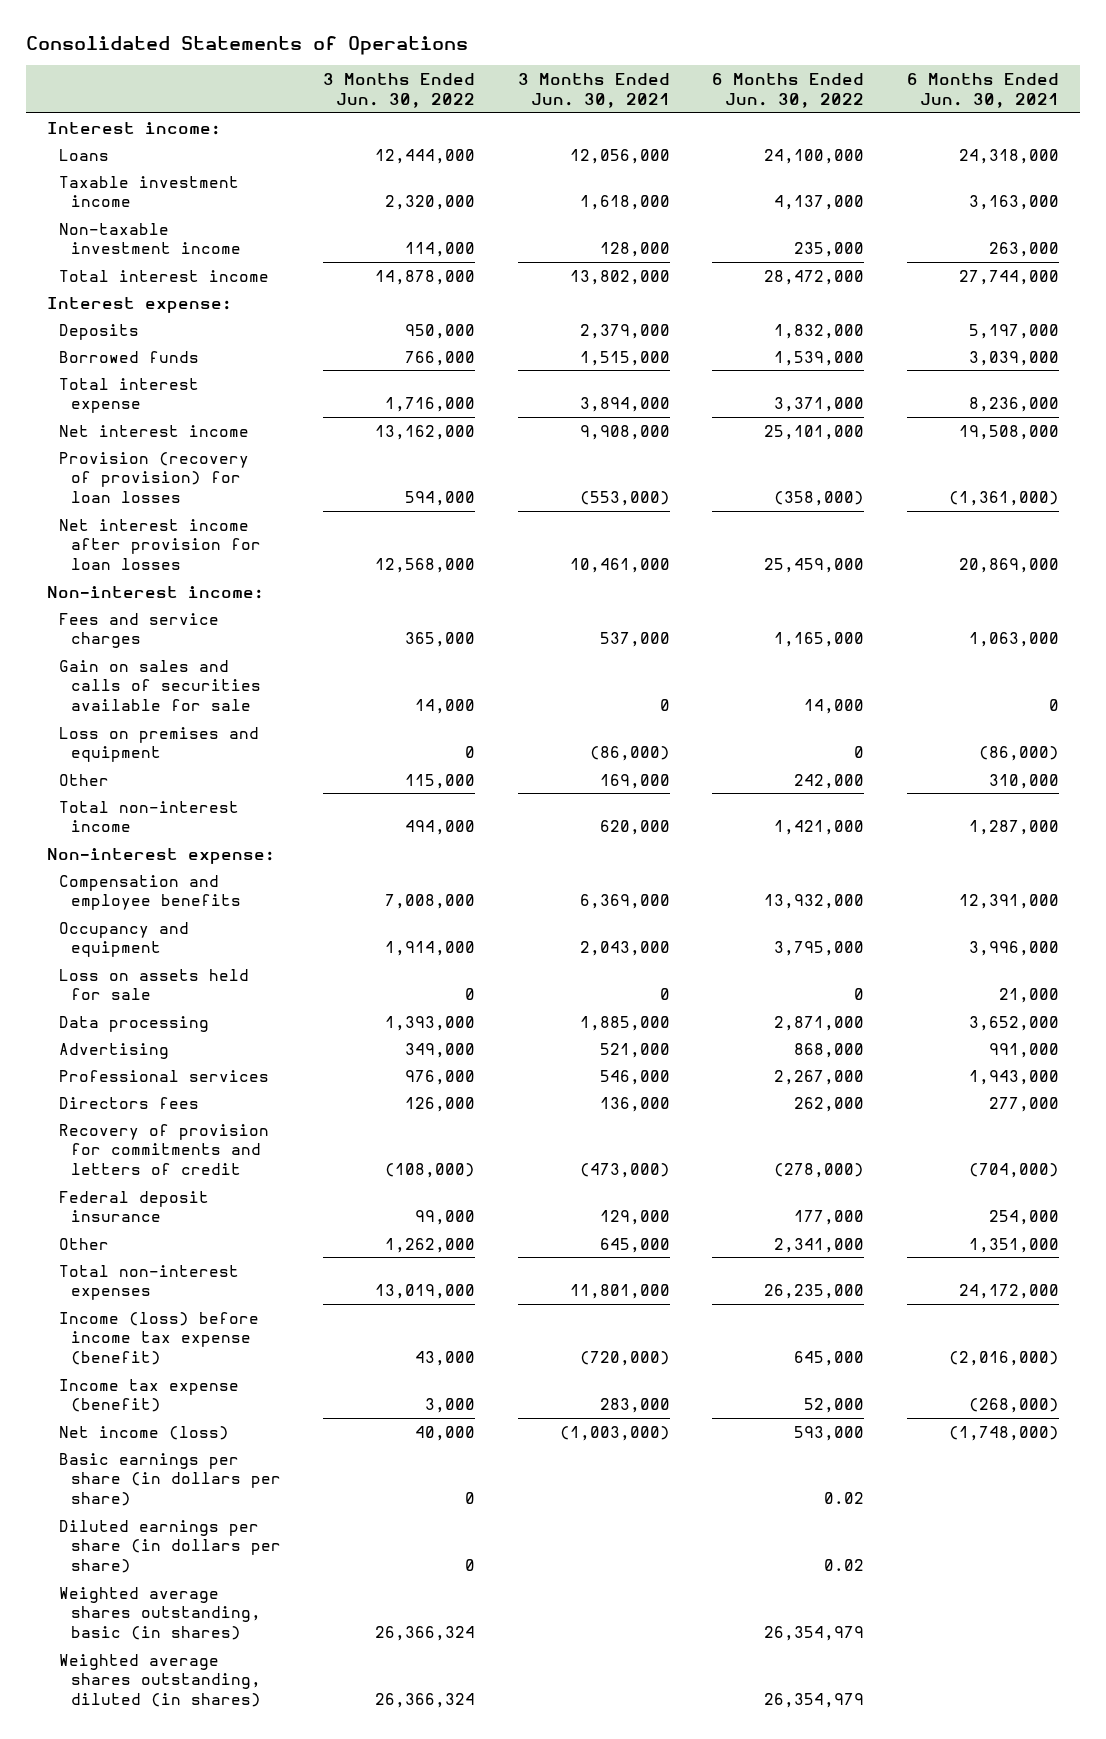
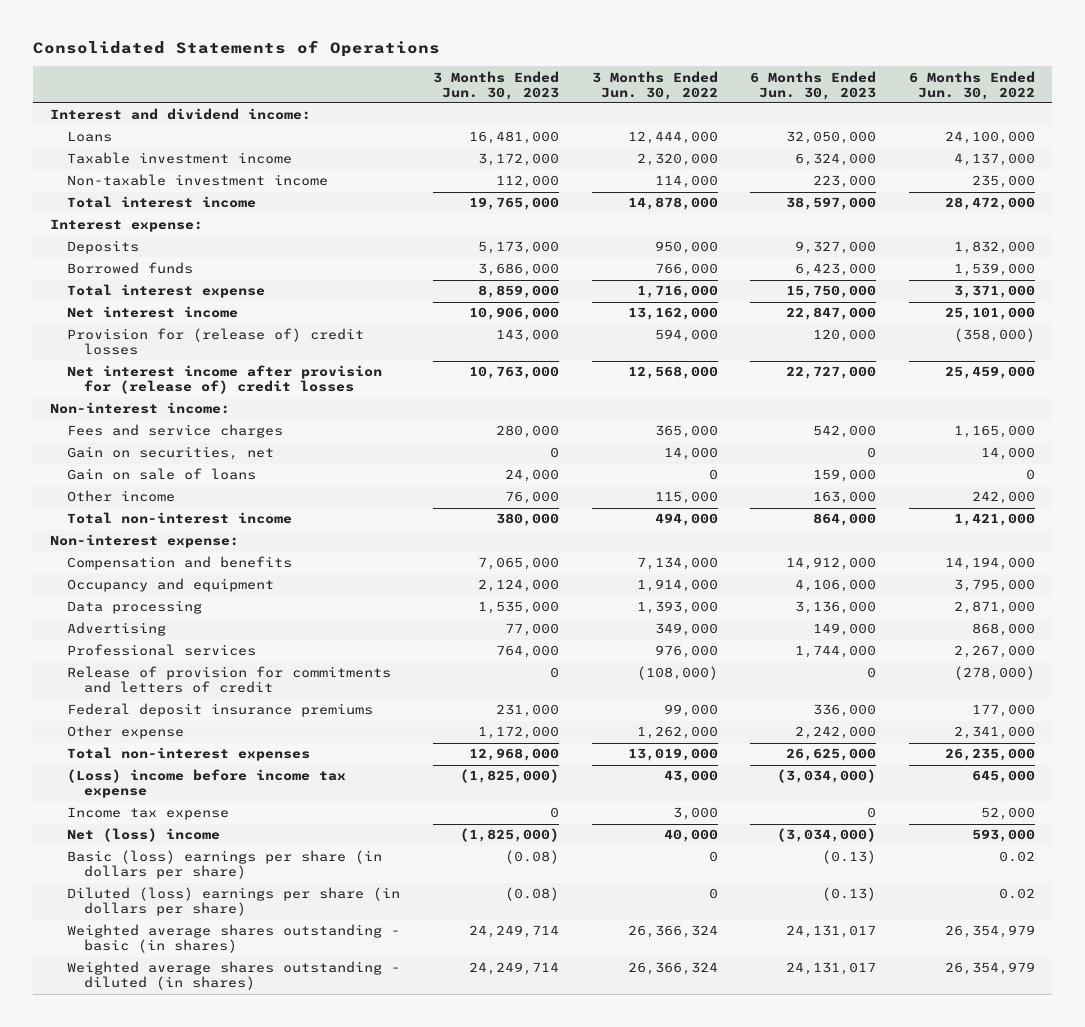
[517,72,670,108] 3 Months Ended Jun. 30, 2021 -> none
[906,72,1059,108] 6 Months Ended Jun. 30, 2021 -> none
none -> [432,70,559,100] 3 Months Ended Jun. 30, 2023
none -> [750,70,877,100] 6 Months Ended Jun. 30, 2023
[47,121,222,135] Interest income: -> [49,108,311,121] Interest and dividend income:
[58,451,249,504] Provision (recovery of provision) for loan losses -> [66,328,364,356] Provision for (release of) credit losses
[58,518,261,571] Net interest income after provision for loan losses -> [66,365,382,395] Net interest income after provision for (release of) credit losses
[58,726,259,763] Loss on premises and equipment -> none
[58,659,261,712] Gain on sales and calls of securities available for sale -> [66,446,274,461] Gain on securities, net
none -> [66,468,256,481] Gain on sale of loans
[58,773,109,786] Other -> [66,490,175,503] Other income
[58,874,241,911] Compensation and employee benefits -> [66,556,292,571] Compensation and benefits
[385,894,476,910] 7,008,000 -> [636,557,718,571] 7,134,000
[764,894,865,910] 13,932,000 -> [945,557,1036,571] 14,194,000
[58,968,249,1001] Loss on assets held for sale -> none
[58,1096,199,1109] Directors fees -> none
[58,1123,269,1176] Recovery of provision for commitments and letters of credit -> [66,666,391,694] Release of provision for commitments and letters of credit
[58,1190,209,1223] Federal deposit insurance -> [66,703,373,718] Federal deposit insurance premiums
[58,1237,109,1250] Other -> [66,725,184,740] Other expense
[58,1311,259,1366] Income (loss) before income tax expense (benefit) -> [66,769,346,799] (Loss) income before income tax expense
[58,1378,239,1413] Income tax expense (benefit) -> [66,807,229,821] Income tax expense
[58,1425,229,1440] Net income (loss) -> [66,828,220,843] Net (loss) income
[58,1452,281,1507] Basic earnings per share (in dollars per share) -> [66,850,382,880] Basic (loss) earnings per share (in dollars per share)
[58,1519,281,1574] Diluted earnings per share (in dollars per share) -> [66,887,400,917] Diluted (loss) earnings per share (in dollars per share)
[58,1586,261,1641] Weighted average shares outstanding, basic (in shares) -> [66,924,400,954] Weighted average shares outstanding - basic (in shares)
[58,1653,261,1708] Weighted average shares outstanding, diluted (in shares) -> [66,961,400,991] Weighted average shares outstanding - diluted (in shares)

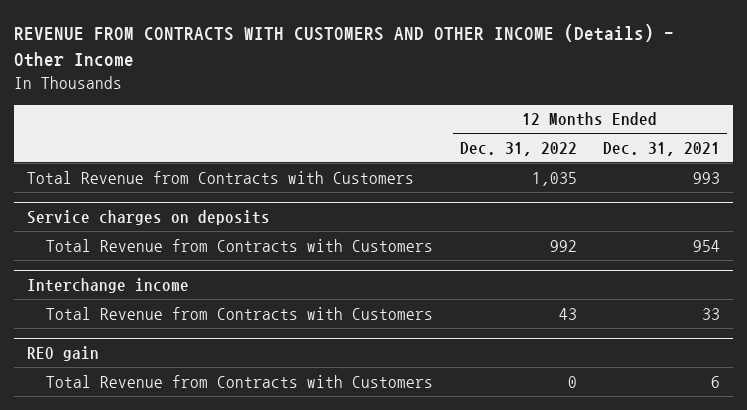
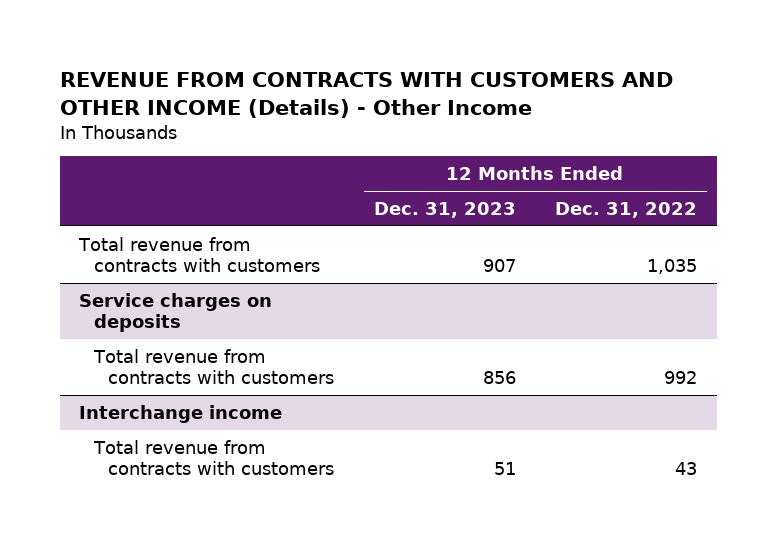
[603,141,721,156] Dec. 31, 2021 -> none
none -> [373,201,516,218] Dec. 31, 2023
[26,170,414,184] Total Revenue from Contracts with Customers -> [78,236,320,272] Total revenue from contracts with customers
[46,238,434,252] Total Revenue from Contracts with Customers -> [92,348,335,384] Total revenue from contracts with customers
[26,345,99,361] REO gain -> none
[46,374,434,388] Total Revenue from Contracts with Customers -> none
[46,306,434,320] Total Revenue from Contracts with Customers -> [92,439,335,475] Total revenue from contracts with customers

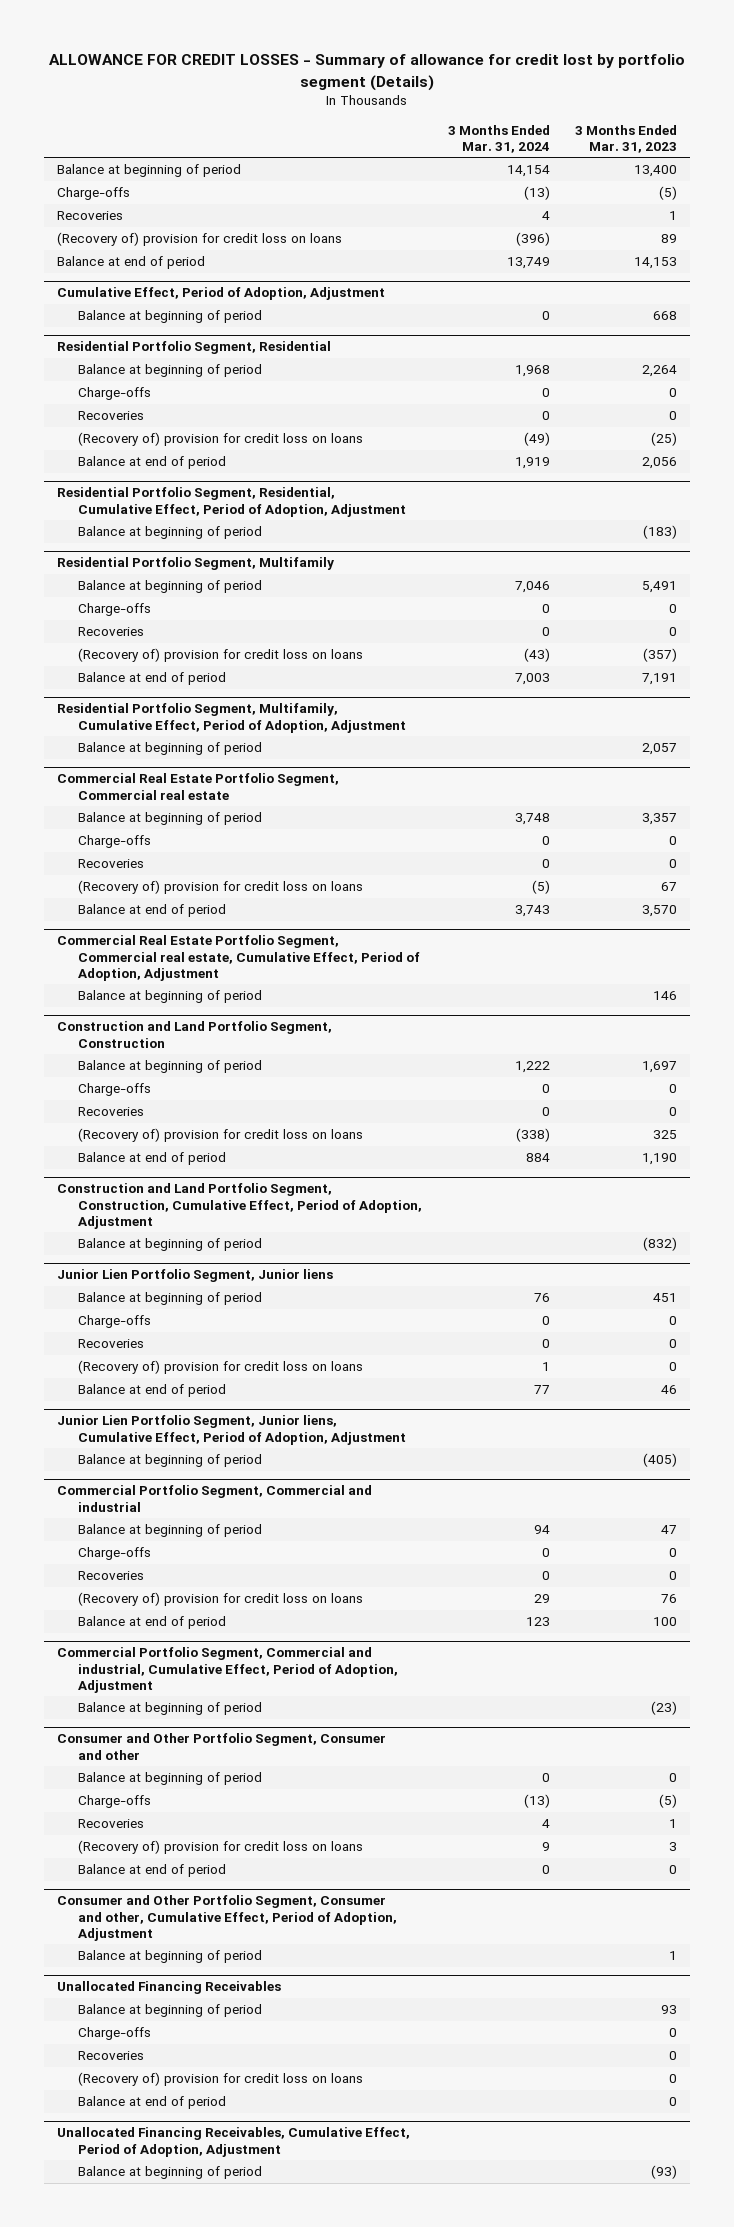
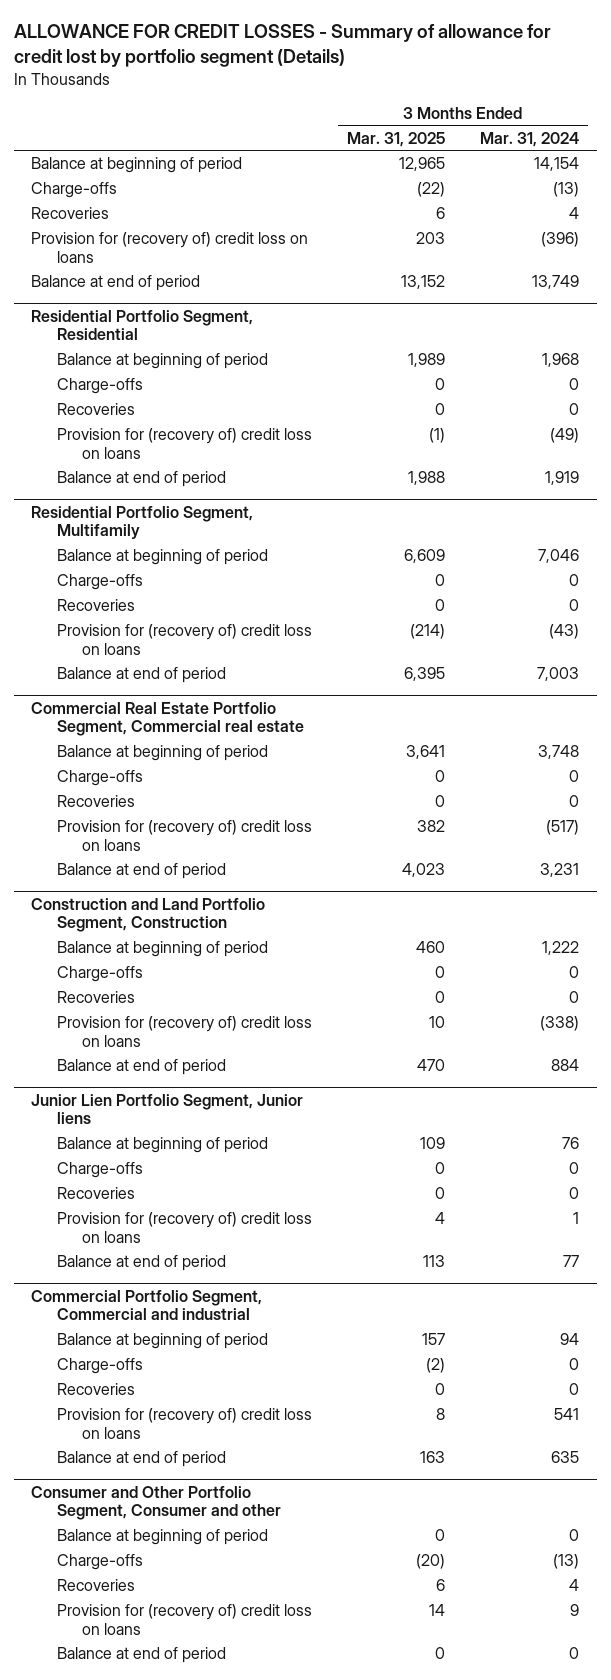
[575,124,678,154] 3 Months Ended Mar. 31, 2023 -> none
none -> [346,131,445,147] Mar. 31, 2025
[56,232,342,247] (Recovery of) provision for credit loss on loans -> [31,232,309,263] Provision for (recovery of) credit loss on loans
[56,287,385,301] Cumulative Effect, Period of Adoption, Adjustment -> none
[78,310,263,324] Balance at beginning of period -> none
[78,432,364,447] (Recovery of) provision for credit loss on loans -> [56,428,312,459] Provision for (recovery of) credit loss on loans
[56,487,407,517] Residential Portfolio Segment, Residential, Cumulative Effect, Period of Adoption, Adjustment -> none
[78,526,263,540] Balance at beginning of period -> none
[78,648,364,663] (Recovery of) provision for credit loss on loans -> [56,624,312,655] Provision for (recovery of) credit loss on loans
[56,703,407,733] Residential Portfolio Segment, Multifamily, Cumulative Effect, Period of Adoption, Adjustment -> none
[78,742,263,756] Balance at beginning of period -> none
[56,935,421,981] Commercial Real Estate Portfolio Segment, Commercial real estate, Cumulative Effect, Period of Adoption, Adjustment -> none
[78,990,263,1004] Balance at beginning of period -> none
[78,880,364,895] (Recovery of) provision for credit loss on loans -> [56,820,312,851] Provision for (recovery of) credit loss on loans
[531,880,550,895] (5) -> [546,820,580,836] (517)
[514,905,550,918] 3,743 -> [540,863,580,878] 3,231
[78,1128,364,1143] (Recovery of) provision for credit loss on loans -> [56,1016,312,1047] Provision for (recovery of) credit loss on loans
[56,1183,423,1229] Construction and Land Portfolio Segment, Construction, Cumulative Effect, Period of Adoption, Adjustment -> none
[78,1238,263,1252] Balance at beginning of period -> none
[78,1360,364,1375] (Recovery of) provision for credit loss on loans -> [56,1212,312,1243] Provision for (recovery of) credit loss on loans
[56,1415,407,1445] Junior Lien Portfolio Segment, Junior liens, Cumulative Effect, Period of Adoption, Adjustment -> none
[78,1454,263,1468] Balance at beginning of period -> none
[56,1647,399,1693] Commercial Portfolio Segment, Commercial and industrial, Cumulative Effect, Period of Adoption, Adjustment -> none
[78,1702,263,1716] Balance at beginning of period -> none
[78,1592,364,1607] (Recovery of) provision for credit loss on loans -> [56,1408,312,1439] Provision for (recovery of) credit loss on loans
[533,1594,550,1604] 29 -> [554,1408,580,1421] 541
[525,1617,550,1627] 123 -> [551,1451,580,1464] 635
[78,1840,364,1855] (Recovery of) provision for credit loss on loans -> [56,1604,312,1635] Provision for (recovery of) credit loss on loans
[56,1895,398,1941] Consumer and Other Portfolio Segment, Consumer and other, Cumulative Effect, Period of Adoption, Adjustment -> none
[78,1950,263,1964] Balance at beginning of period -> none
[56,1981,281,1995] Unallocated Financing Receivables -> none
[78,2004,263,2018] Balance at beginning of period -> none
[78,2027,152,2041] Charge-offs -> none
[78,2051,145,2061] Recoveries -> none
[78,2072,364,2087] (Recovery of) provision for credit loss on loans -> none
[78,2096,227,2110] Balance at end of period -> none
[56,2127,410,2157] Unallocated Financing Receivables, Cumulative Effect, Period of Adoption, Adjustment -> none
[78,2166,263,2180] Balance at beginning of period -> none

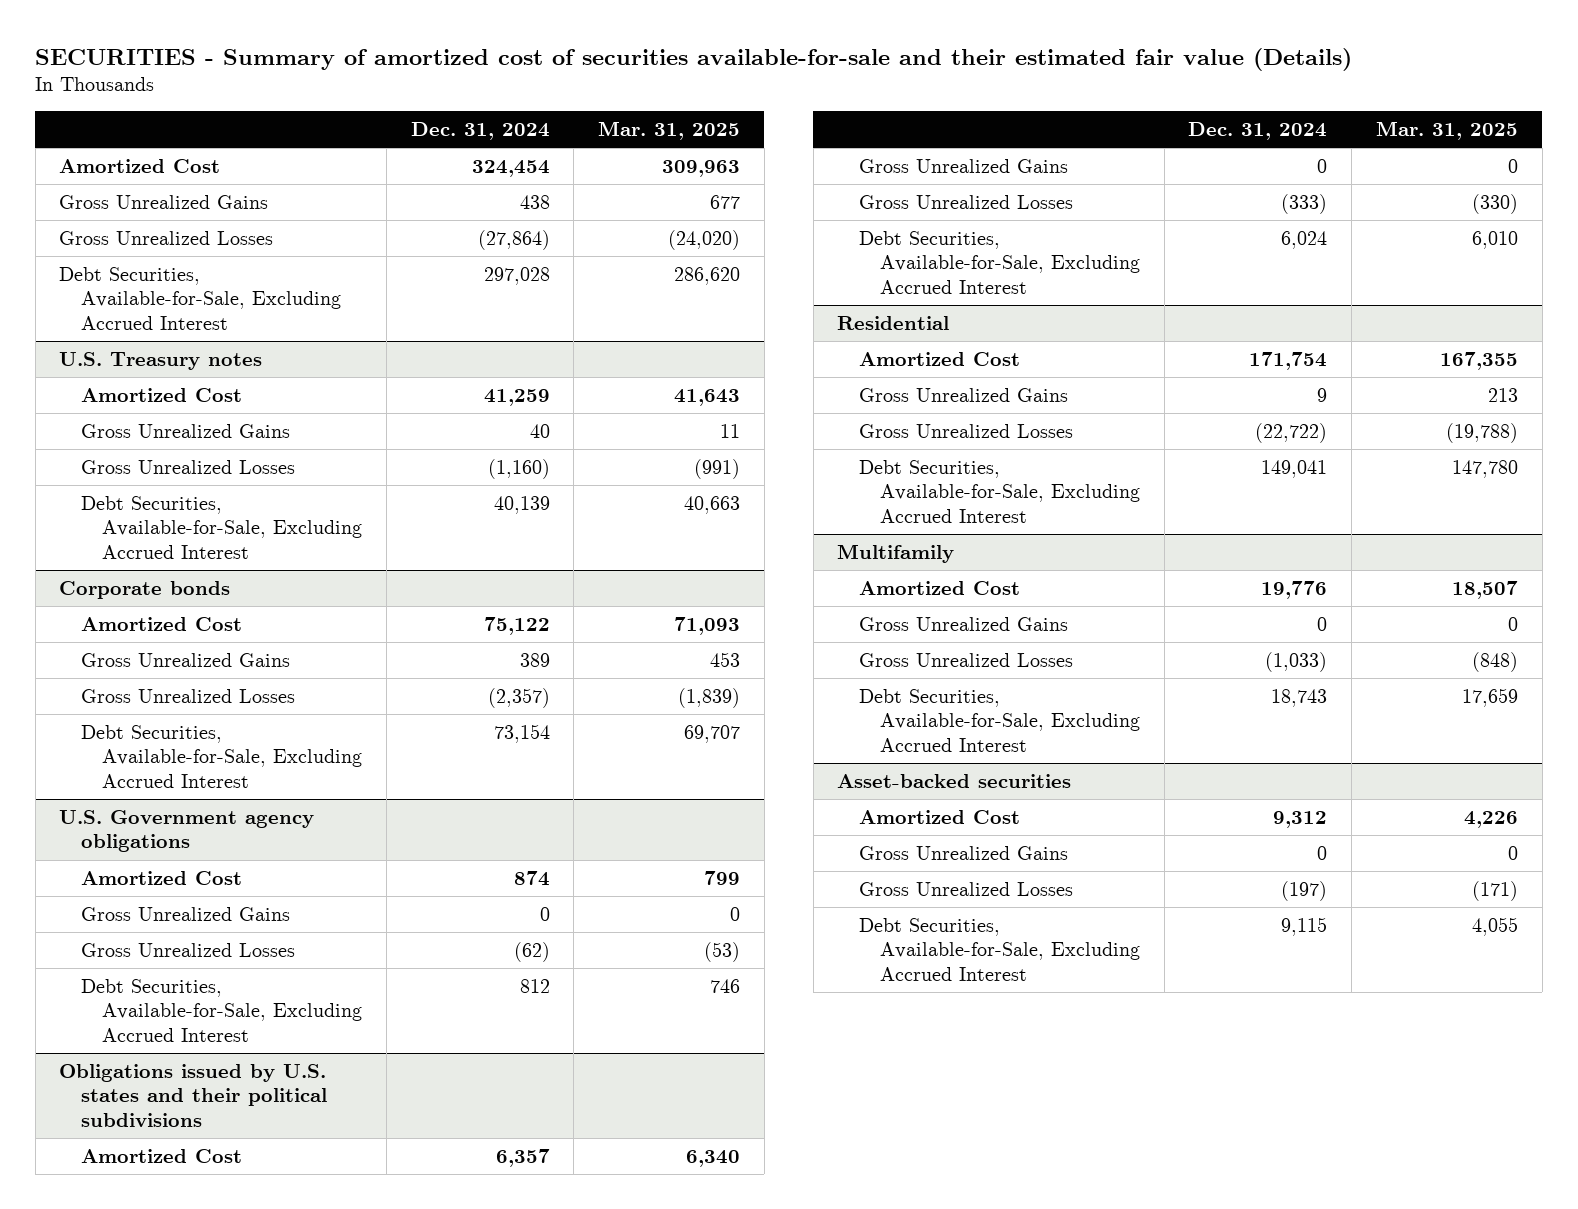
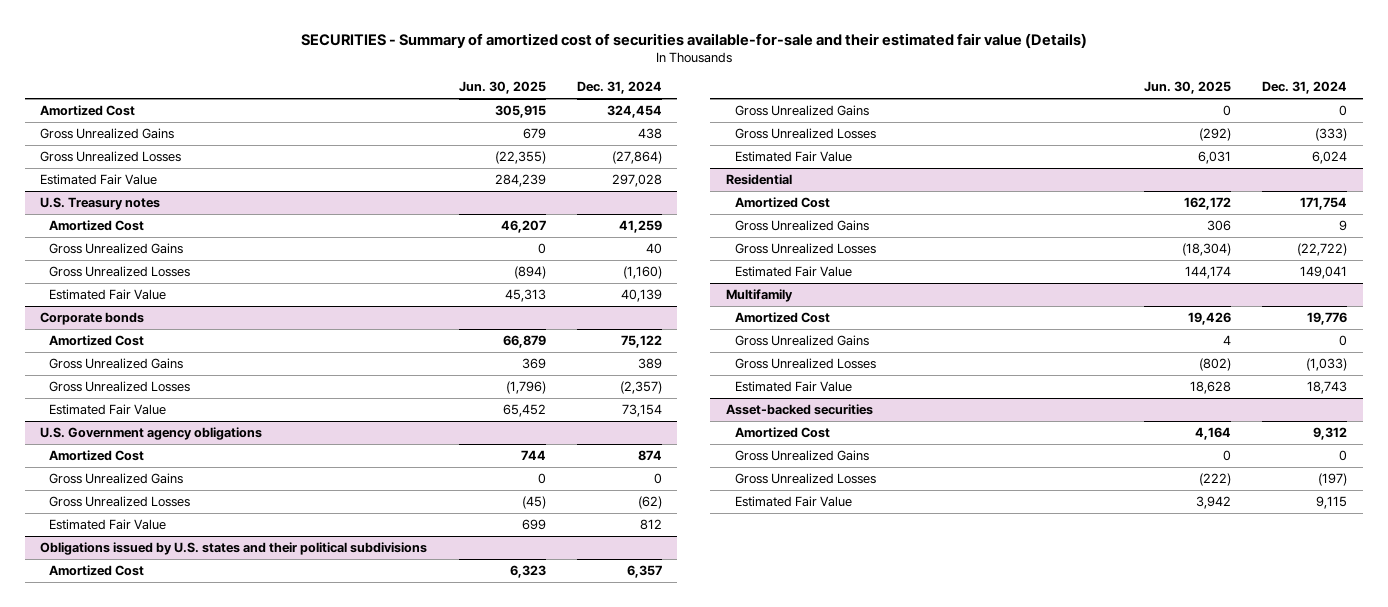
[598,120,741,140] Mar. 31, 2025 -> none
none -> [458,81,546,95] Jun. 30, 2025
[59,266,341,330] Debt Securities, Available-for-Sale, Excluding Accrued Interest -> [40,174,158,186] Estimated Fair Value
[80,495,362,559] Debt Securities, Available-for-Sale, Excluding Accrued Interest -> [49,289,167,301] Estimated Fair Value
[80,724,362,788] Debt Securities, Available-for-Sale, Excluding Accrued Interest -> [49,404,167,416] Estimated Fair Value
[80,978,362,1042] Debt Securities, Available-for-Sale, Excluding Accrued Interest -> [49,519,167,531] Estimated Fair Value
[858,230,1140,294] Debt Securities, Available-for-Sale, Excluding Accrued Interest -> [735,151,853,163] Estimated Fair Value
[858,459,1140,523] Debt Securities, Available-for-Sale, Excluding Accrued Interest -> [735,266,853,278] Estimated Fair Value
[858,688,1140,752] Debt Securities, Available-for-Sale, Excluding Accrued Interest -> [735,381,853,393] Estimated Fair Value
[858,917,1140,981] Debt Securities, Available-for-Sale, Excluding Accrued Interest -> [735,496,853,508] Estimated Fair Value

